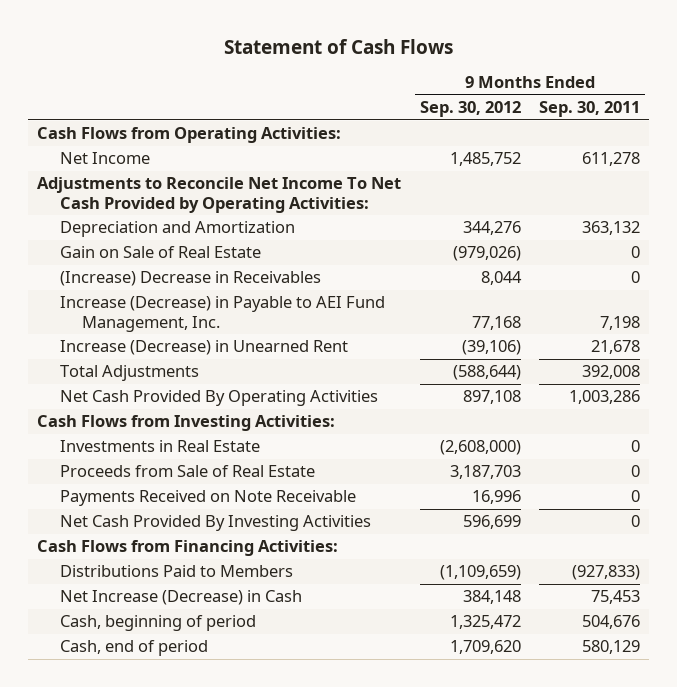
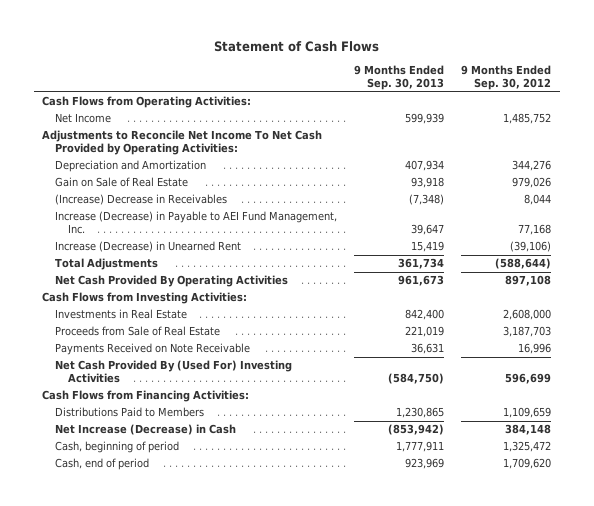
[538,101,640,118] Sep. 30, 2011 -> none
none -> [354,65,445,91] 9 Months Ended Sep. 30, 2013
[452,246,521,262] (979,026) -> [512,177,552,189] 979,026
[439,440,521,456] (2,608,000) -> [503,309,552,321] 2,608,000
[59,515,371,532] Net Cash Provided By Investing Activities -> [54,360,292,384] Net Cash Provided By (Used For) Investing Activities
[439,565,521,581] (1,109,659) -> [503,407,552,419] 1,109,659

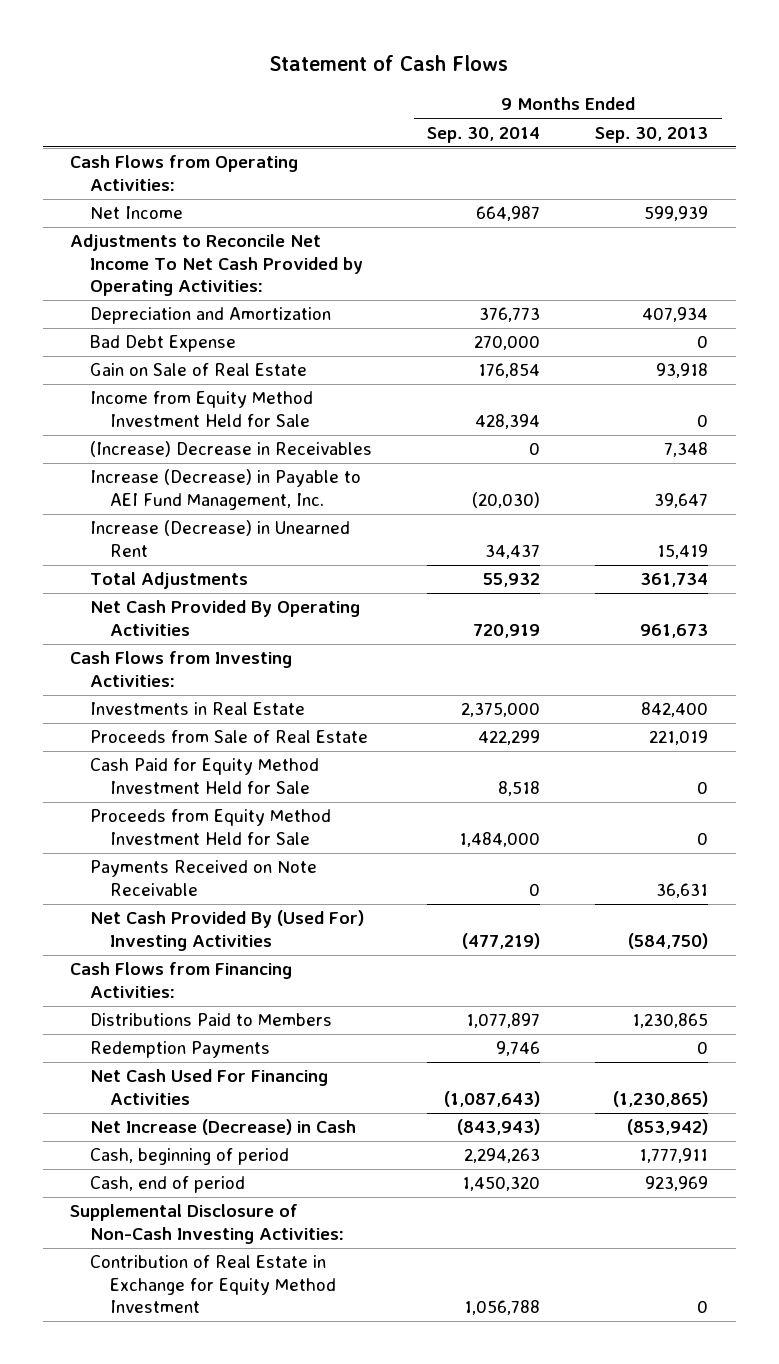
[461,65,552,91] 9 Months Ended Sep. 30, 2012 -> none
none -> [427,126,541,143] Sep. 30, 2014
none -> [90,335,237,353] Bad Debt Expense
none -> [90,391,314,427] Income from Equity Method Investment Held for Sale
[409,194,445,206] (7,348) -> [664,442,709,458] 7,348
none -> [90,758,320,794] Cash Paid for Equity Method Investment Held for Sale
none -> [90,809,332,845] Proceeds from Equity Method Investment Held for Sale
none -> [90,1041,271,1059] Redemption Payments
none -> [90,1069,329,1105] Net Cash Used For Financing Activities
none -> [70,1204,345,1244] Supplemental Disclosure of Non-Cash Investing Activities:
none -> [90,1255,337,1313] Contribution of Real Estate in Exchange for Equity Method Investment

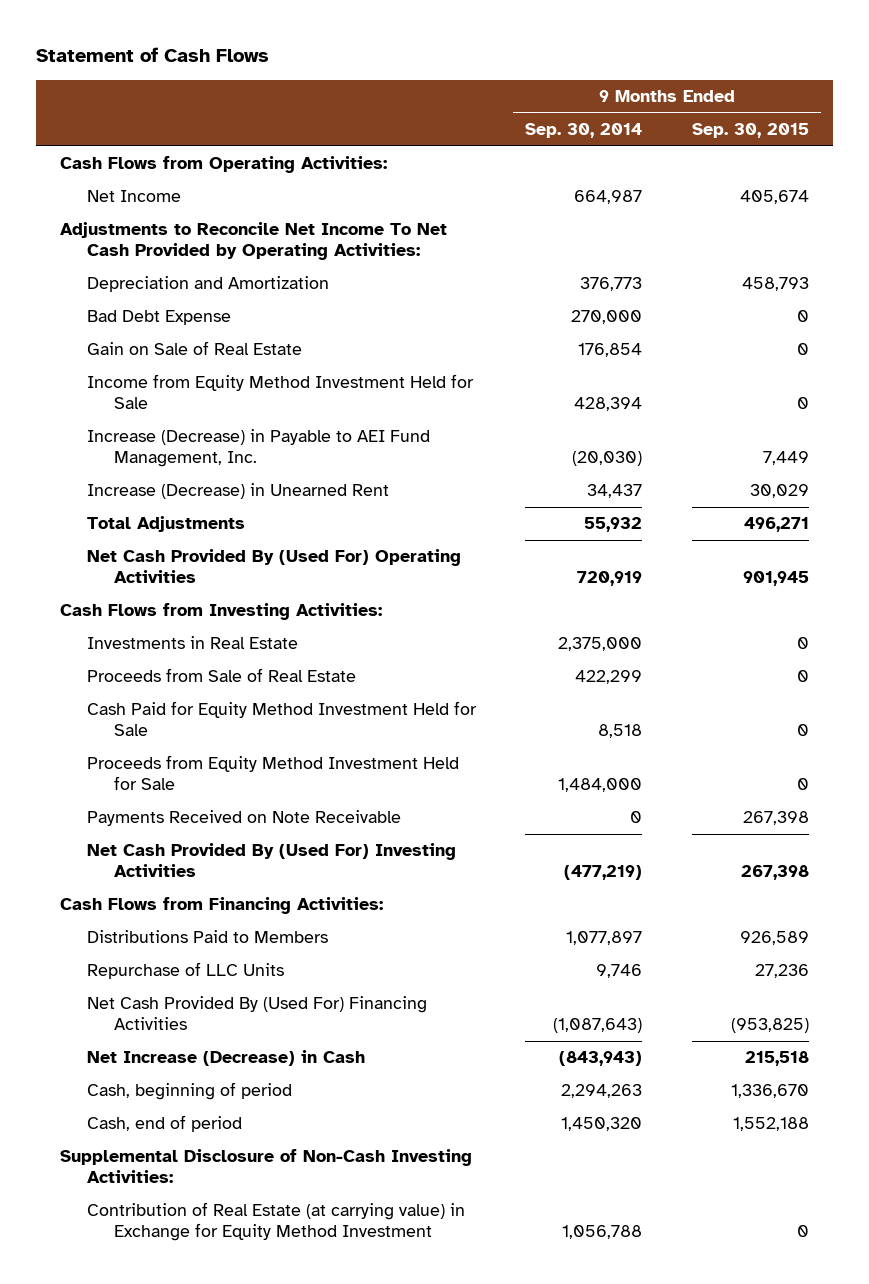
[595,126,709,143] Sep. 30, 2013 -> none
none -> [691,123,809,139] Sep. 30, 2015
[90,441,373,458] (Increase) Decrease in Receivables -> none
[90,600,361,636] Net Cash Provided By Operating Activities -> [86,549,461,584] Net Cash Provided By (Used For) Operating Activities
[90,1041,271,1059] Redemption Payments -> [86,962,284,980] Repurchase of LLC Units
[90,1069,329,1105] Net Cash Used For Financing Activities -> [86,996,427,1031] Net Cash Provided By (Used For) Financing Activities
[90,1255,337,1313] Contribution of Real Estate in Exchange for Equity Method Investment -> [86,1202,465,1242] Contribution of Real Estate (at carrying value) in Exchange for Equity Method Investment

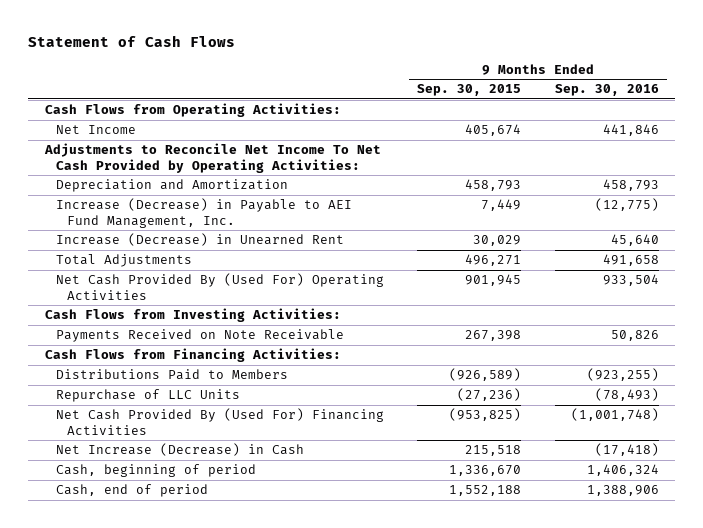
[525,123,643,139] Sep. 30, 2014 -> none
none -> [554,84,659,97] Sep. 30, 2016
[86,310,231,326] Bad Debt Expense -> none
[86,341,302,356] Gain on Sale of Real Estate -> none
[86,374,474,410] Income from Equity Method Investment Held for Sale -> none
[86,636,298,650] Investments in Real Estate -> none
[86,668,356,683] Proceeds from Sale of Real Estate -> none
[86,701,477,737] Cash Paid for Equity Method Investment Held for Sale -> none
[86,755,459,791] Proceeds from Equity Method Investment Held for Sale -> none
[86,843,456,878] Net Cash Provided By (Used For) Investing Activities -> none
[739,931,809,946] 926,589 -> [449,368,522,382] (926,589)
[754,964,809,979] 27,236 -> [457,388,522,402] (27,236)
[60,1149,473,1184] Supplemental Disclosure of Non-Cash Investing Activities: -> none
[86,1202,465,1242] Contribution of Real Estate (at carrying value) in Exchange for Equity Method Investment -> none

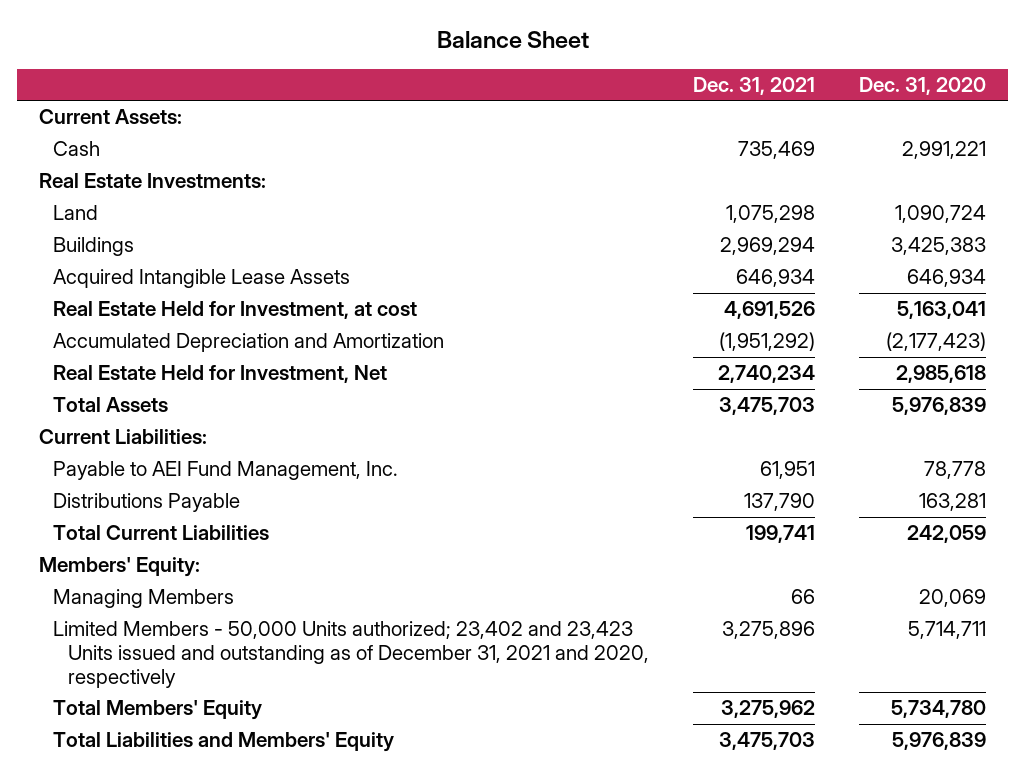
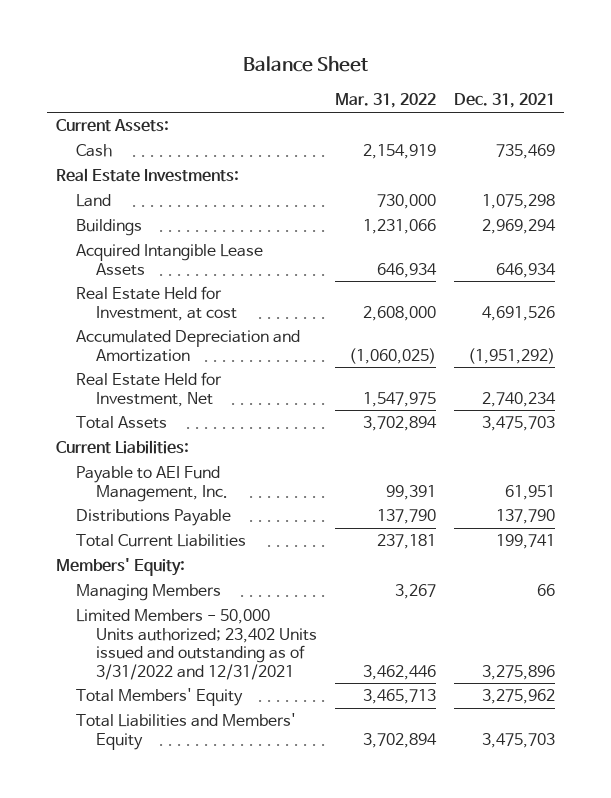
[859,77,987,96] Dec. 31, 2020 -> none
none -> [335,93,437,109] Mar. 31, 2022
[53,621,649,689] Limited Members - 50,000 Units authorized; 23,402 and 23,423 Units issued and outstanding as of December 31, 2021 and 2020, respectively -> [75,609,318,680] Limited Members - 50,000 Units authorized; 23,402 Units issued and outstanding as of 3/31/2022 and 12/31/2021

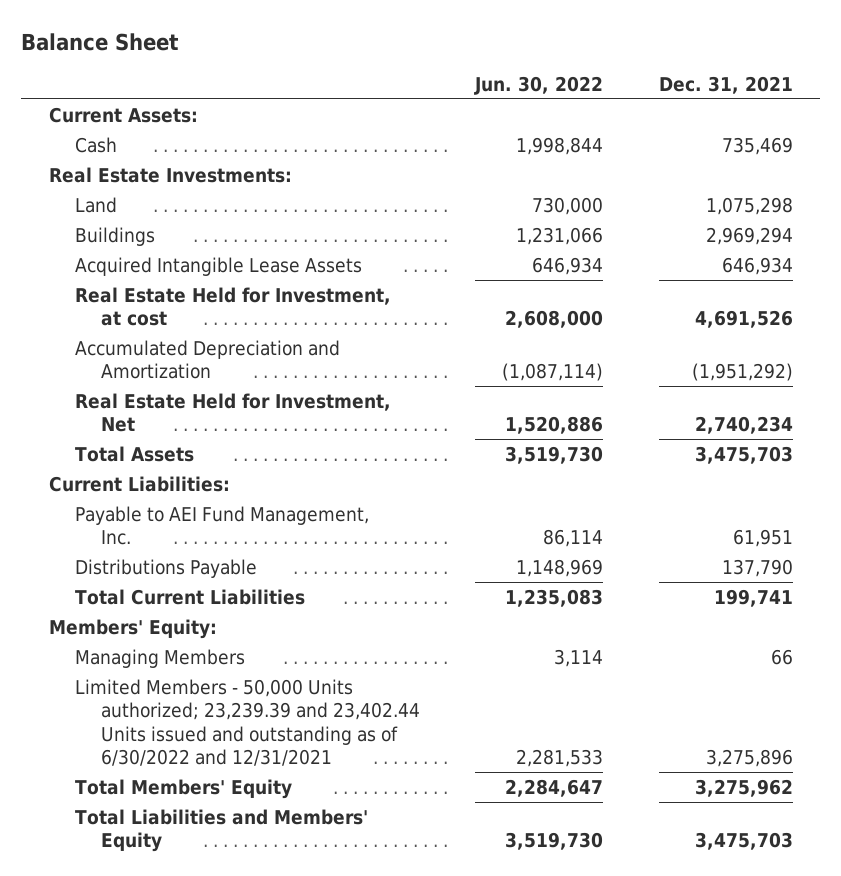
[335,93,437,109] Mar. 31, 2022 -> none
none -> [474,75,604,95] Jun. 30, 2022
[75,609,318,680] Limited Members - 50,000 Units authorized; 23,402 Units issued and outstanding as of 3/31/2022 and 12/31/2021 -> [75,678,421,767] Limited Members - 50,000 Units authorized; 23,239.39 and 23,402.44 Units issued and outstanding as of 6/30/2022 and 12/31/2021

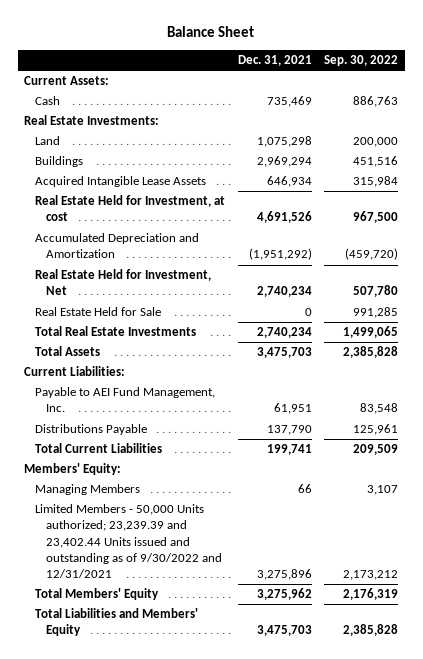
[474,75,604,95] Jun. 30, 2022 -> none
none -> [324,55,399,67] Sep. 30, 2022
none -> [34,307,161,317] Real Estate Held for Sale
none -> [34,326,196,337] Total Real Estate Investments
[75,678,421,767] Limited Members - 50,000 Units authorized; 23,239.39 and 23,402.44 Units issued and outstanding as of 6/30/2022 and 12/31/2021 -> [34,504,222,578] Limited Members - 50,000 Units authorized; 23,239.39 and 23,402.44 Units issued and outstanding as of 9/30/2022 and 12/31/2021

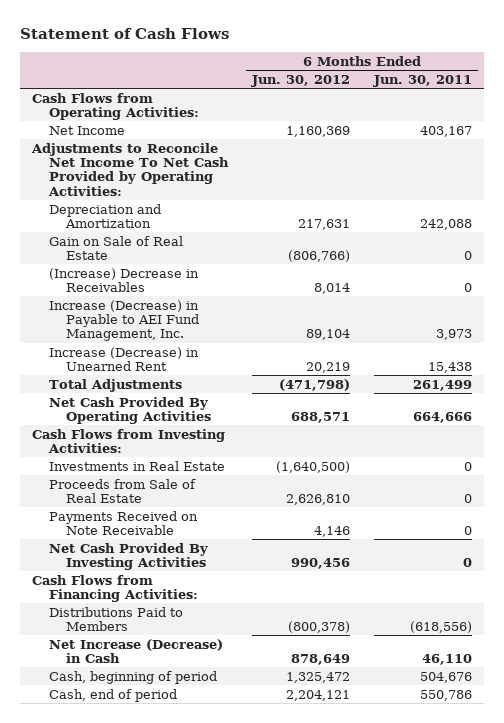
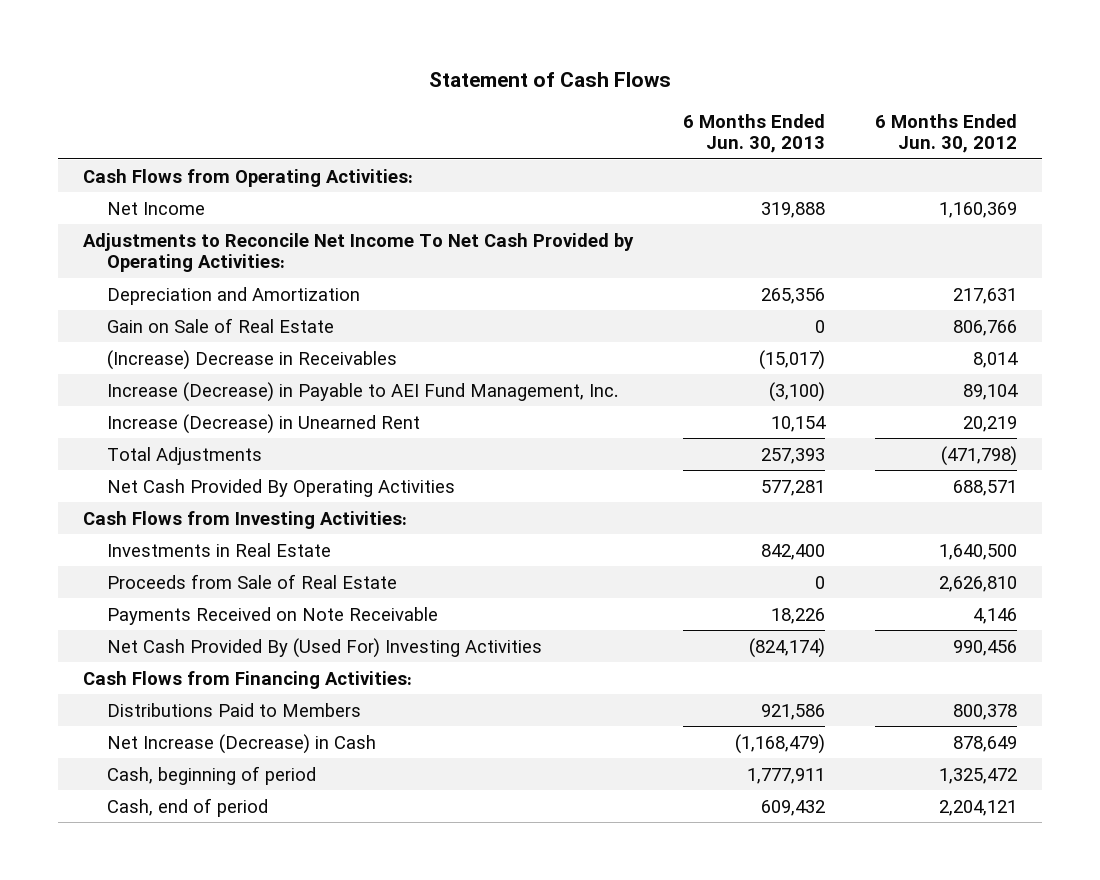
[372,74,472,87] Jun. 30, 2011 -> none
none -> [682,113,825,154] 6 Months Ended Jun. 30, 2013
[287,249,350,262] (806,766) -> [952,319,1017,336] 806,766
[275,460,350,473] (1,640,500) -> [938,543,1017,560] 1,640,500
[49,542,209,570] Net Cash Provided By Investing Activities -> [107,637,543,658] Net Cash Provided By (Used For) Investing Activities
[287,620,350,633] (800,378) -> [952,703,1017,720] 800,378

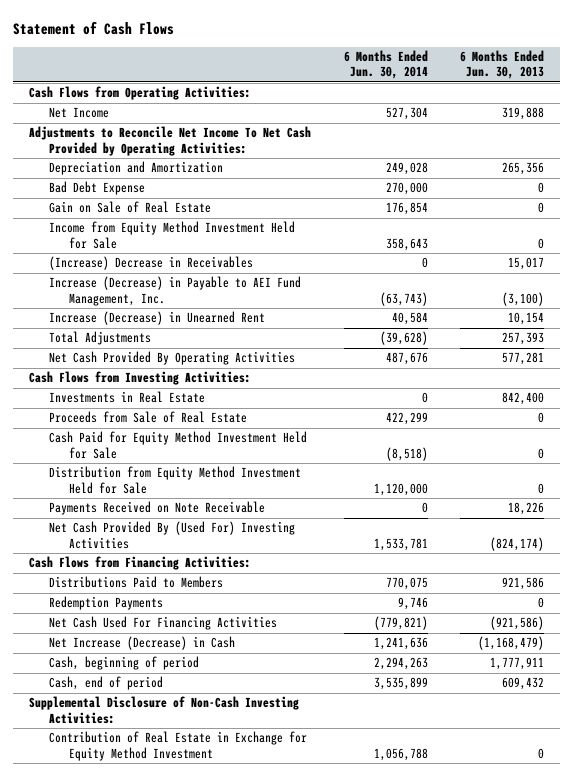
[874,113,1017,154] 6 Months Ended Jun. 30, 2012 -> none
none -> [343,50,428,80] 6 Months Ended Jun. 30, 2014
none -> [49,181,146,196] Bad Debt Expense
none -> [49,221,296,249] Income from Equity Method Investment Held for Sale
[758,349,825,370] (15,017) -> [507,257,544,271] 15,017
none -> [49,431,308,459] Cash Paid for Equity Method Investment Held for Sale
none -> [49,466,302,494] Distribution from Equity Method Investment Held for Sale
none -> [49,596,164,611] Redemption Payments
none -> [49,616,278,631] Net Cash Used For Financing Activities
none -> [29,696,300,724] Supplemental Disclosure of Non-Cash Investing Activities:
none -> [49,731,308,761] Contribution of Real Estate in Exchange for Equity Method Investment

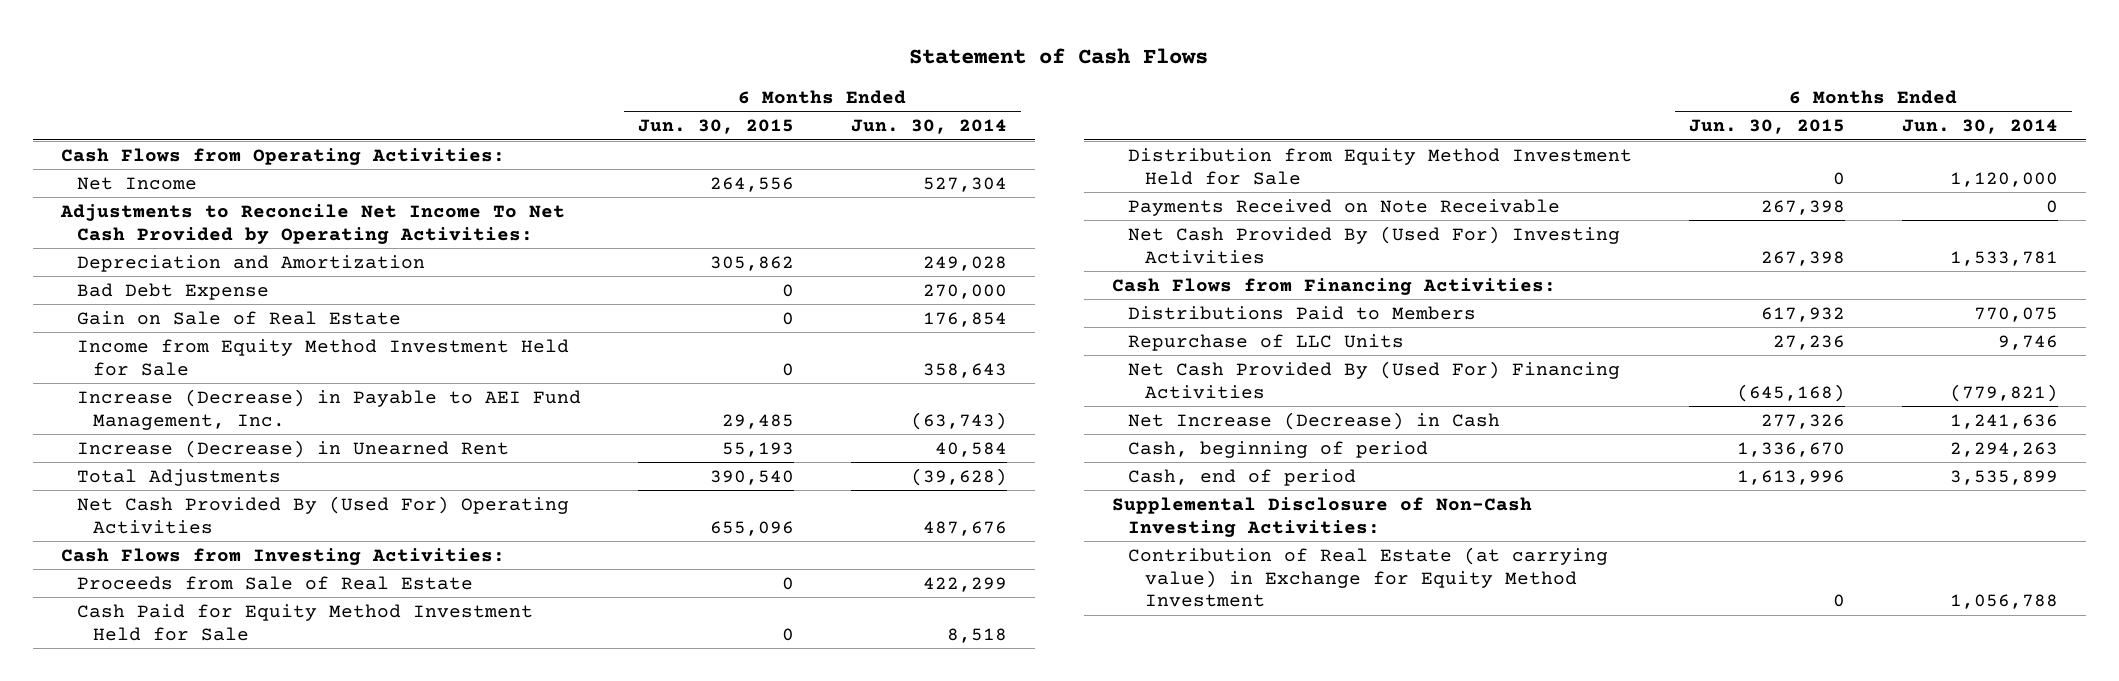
[459,50,544,80] 6 Months Ended Jun. 30, 2013 -> none
none -> [637,119,794,135] Jun. 30, 2015
[49,256,254,271] (Increase) Decrease in Receivables -> none
[49,351,296,366] Net Cash Provided By Operating Activities -> [77,495,570,534] Net Cash Provided By (Used For) Operating Activities
[49,391,206,404] Investments in Real Estate -> none
[385,446,428,461] (8,518) -> [946,627,1007,643] 8,518
[49,596,164,611] Redemption Payments -> [1128,333,1405,351] Repurchase of LLC Units
[49,616,278,631] Net Cash Used For Financing Activities -> [1128,360,1621,399] Net Cash Provided By (Used For) Financing Activities
[49,731,308,761] Contribution of Real Estate in Exchange for Equity Method Investment -> [1128,546,1609,608] Contribution of Real Estate (at carrying value) in Exchange for Equity Method Investment

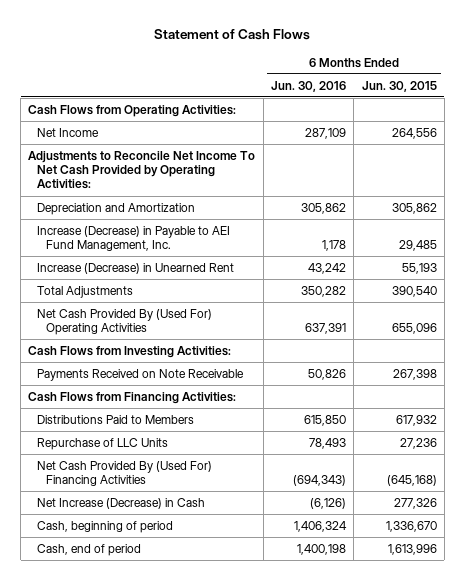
[850,119,1007,135] Jun. 30, 2014 -> none
none -> [270,80,346,92] Jun. 30, 2016
[77,282,270,300] Bad Debt Expense -> none
[77,310,402,325] Gain on Sale of Real Estate -> none
[77,338,570,376] Income from Equity Method Investment Held for Sale -> none
[77,575,474,590] Proceeds from Sale of Real Estate -> none
[77,603,534,641] Cash Paid for Equity Method Investment Held for Sale -> none
[1128,147,1633,185] Distribution from Equity Method Investment Held for Sale -> none
[1128,225,1621,264] Net Cash Provided By (Used For) Investing Activities -> none
[1112,496,1533,537] Supplemental Disclosure of Non-Cash Investing Activities: -> none
[1128,546,1609,608] Contribution of Real Estate (at carrying value) in Exchange for Equity Method Investment -> none

